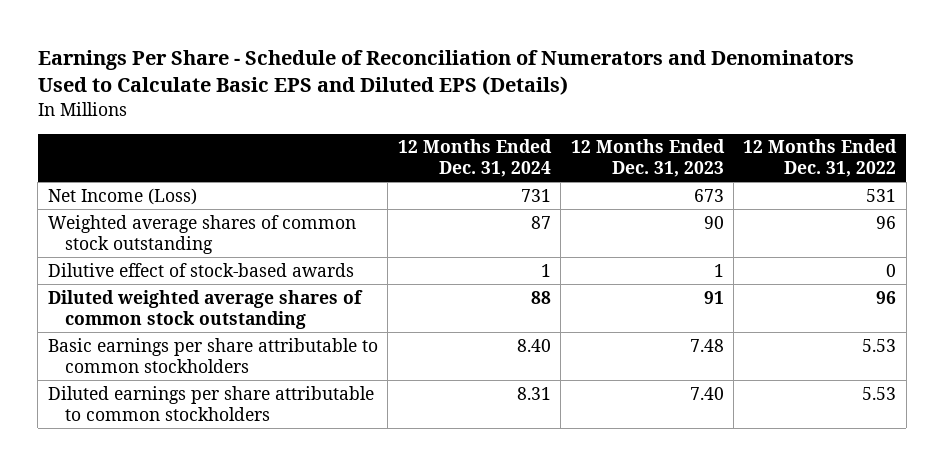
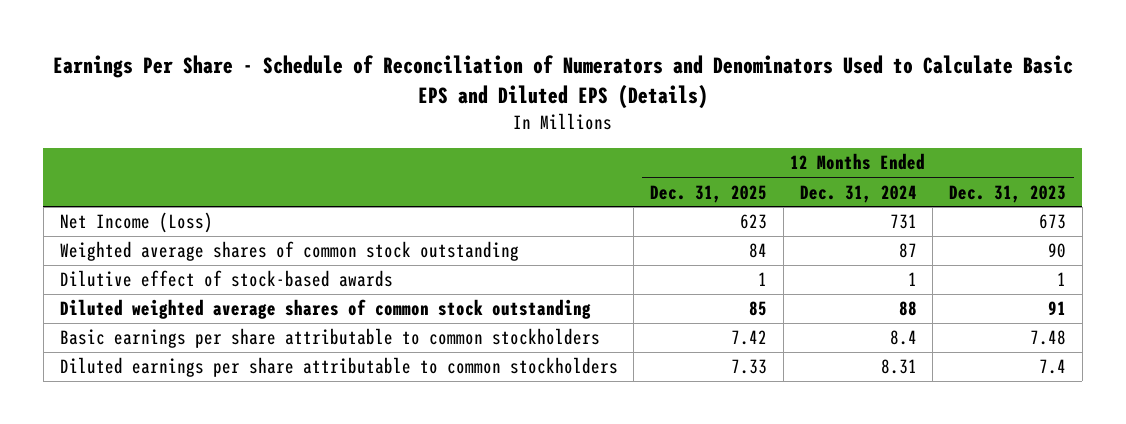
[743,139,898,178] 12 Months Ended Dec. 31, 2022 -> none
none -> [650,184,768,203] Dec. 31, 2025
[516,338,551,352] 8.40 -> [889,330,917,346] 8.4
[689,386,724,400] 7.40 -> [1039,359,1067,375] 7.4

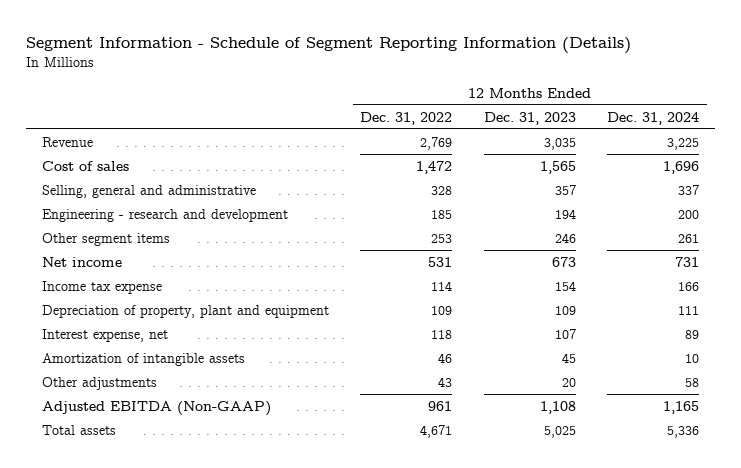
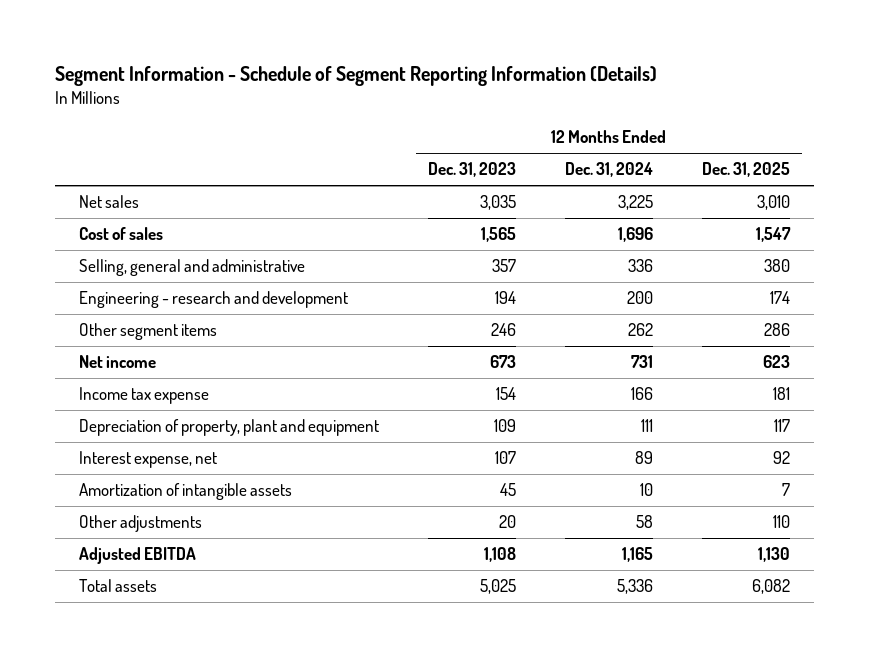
[360,111,453,125] Dec. 31, 2022 -> none
none -> [701,162,790,178] Dec. 31, 2025
[41,136,93,147] Revenue -> [79,195,140,209] Net sales
[678,184,700,195] 337 -> [627,259,653,273] 336
[678,233,700,243] 261 -> [627,323,653,337] 262
[41,400,271,416] Adjusted EBITDA (Non-GAAP) -> [79,547,197,565] Adjusted EBITDA

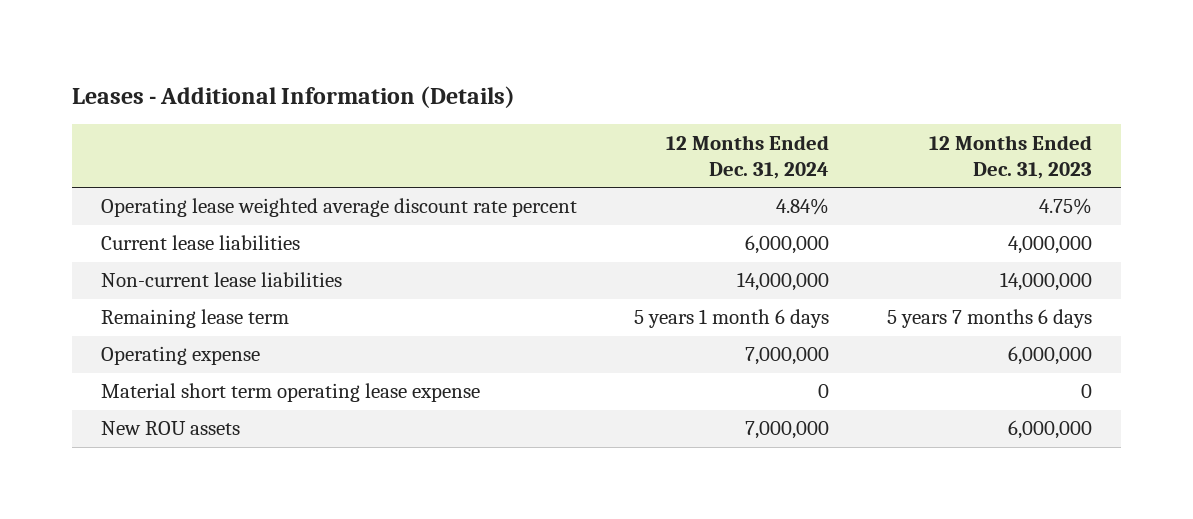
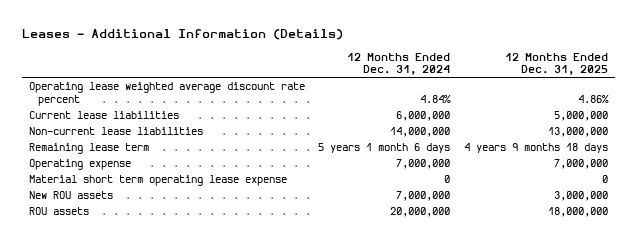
[928,134,1092,180] 12 Months Ended Dec. 31, 2023 -> none
none -> [504,52,608,76] 12 Months Ended Dec. 31, 2025
none -> [28,207,89,216] ROU assets

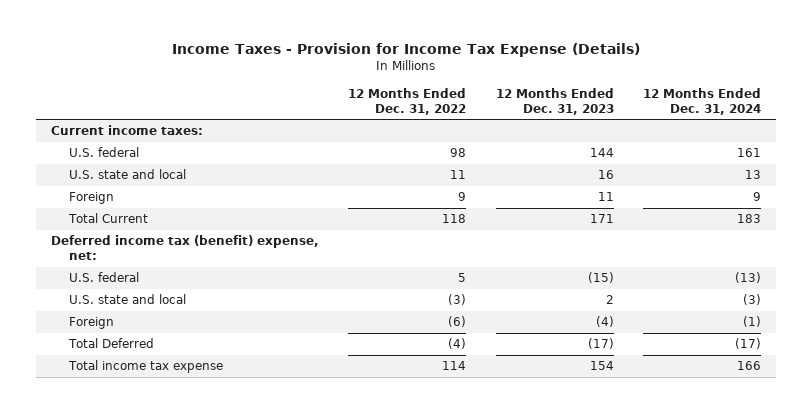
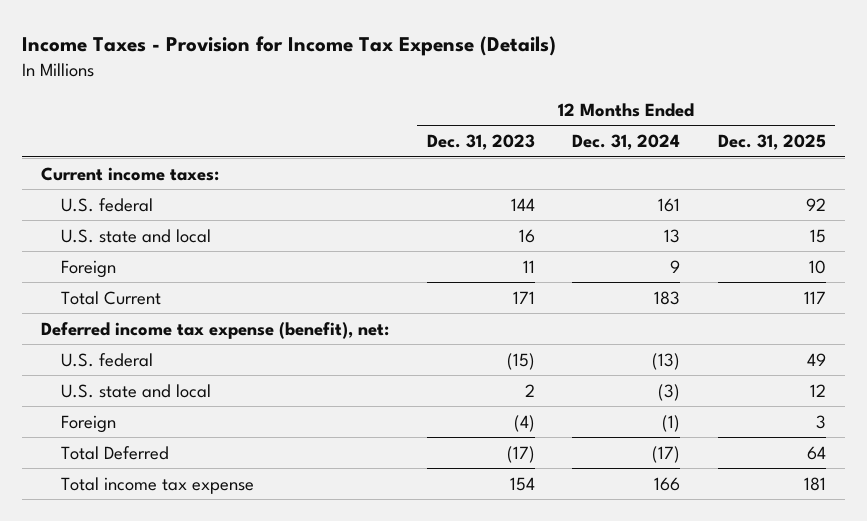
[348,87,467,115] 12 Months Ended Dec. 31, 2022 -> none
none -> [717,134,826,151] Dec. 31, 2025
[50,235,319,261] Deferred income tax (benefit) expense, net: -> [41,321,390,339] Deferred income tax expense (benefit), net:

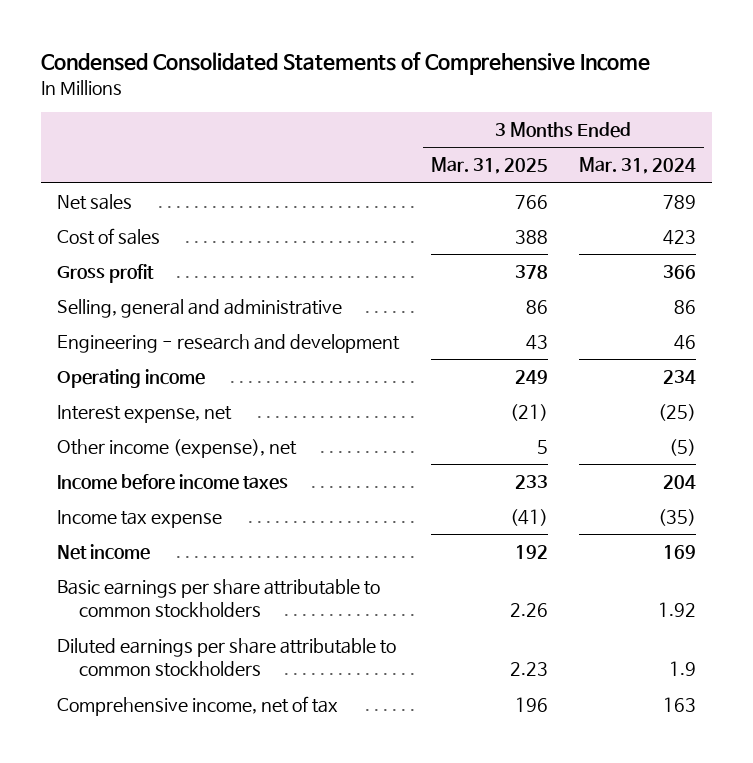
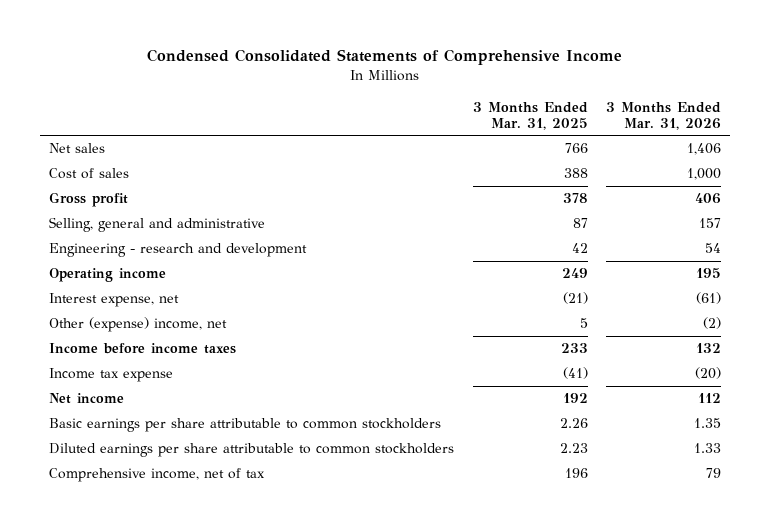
[579,157,697,175] Mar. 31, 2024 -> none
none -> [606,101,722,130] 3 Months Ended Mar. 31, 2026
[525,300,548,315] 86 -> [572,218,588,229] 87
[525,335,548,351] 43 -> [571,243,588,254] 42
[56,439,297,459] Other income (expense), net -> [48,317,227,333] Other (expense) income, net

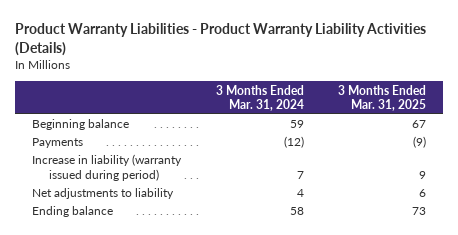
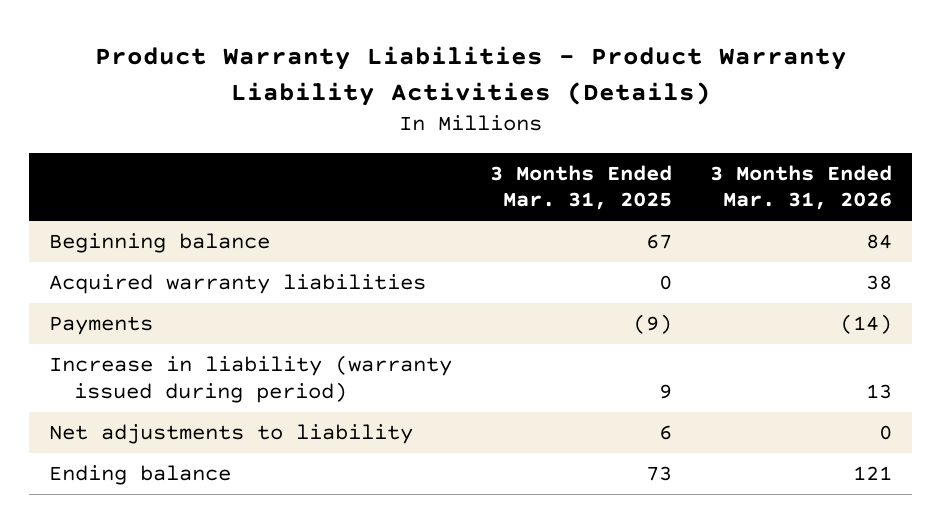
[215,84,304,112] 3 Months Ended Mar. 31, 2024 -> none
none -> [710,164,893,211] 3 Months Ended Mar. 31, 2026
none -> [48,274,426,295] Acquired warranty liabilities

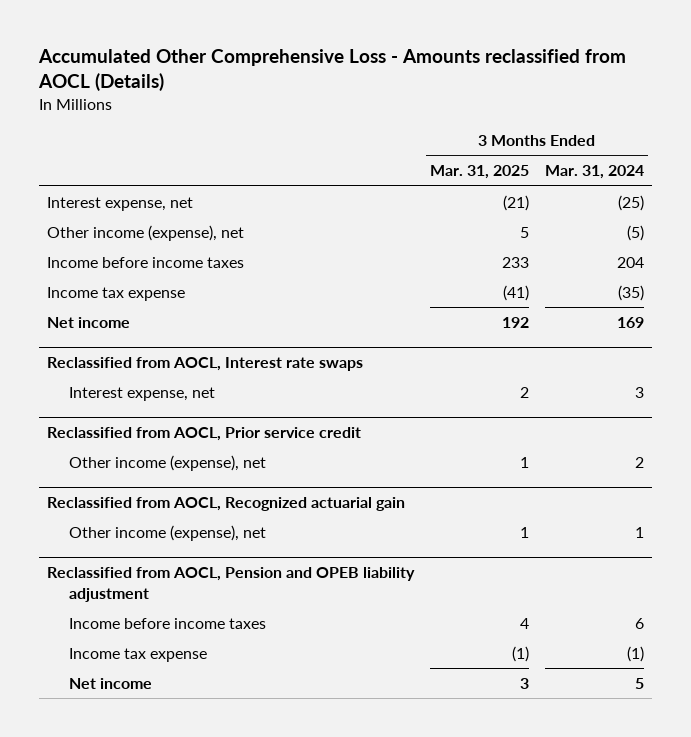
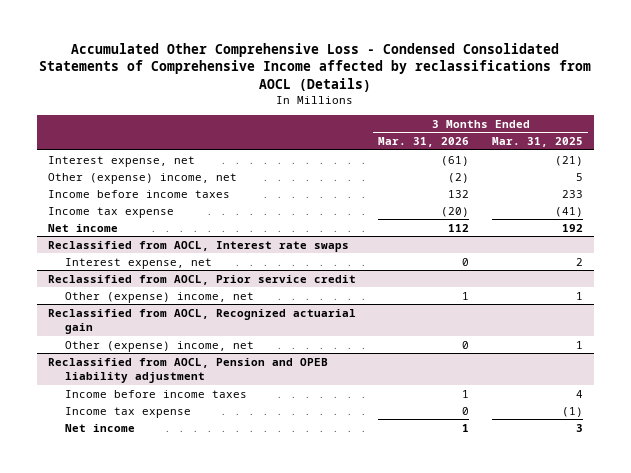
[37,49,626,92] Accumulated Other Comprehensive Loss - Amounts reclassified from AOCL (Details) -> [39,43,592,92] Accumulated Other Comprehensive Loss - Condensed Consolidated Statements of Comprehensive Income affected by reclassifications from AOCL (Details)
[544,165,644,180] Mar. 31, 2024 -> none
none -> [378,137,470,148] Mar. 31, 2026
[46,224,244,241] Other income (expense), net -> [48,172,238,184] Other (expense) income, net
[68,454,266,471] Other income (expense), net -> [65,291,255,303] Other (expense) income, net
[68,524,266,541] Other income (expense), net -> [65,340,255,352] Other (expense) income, net

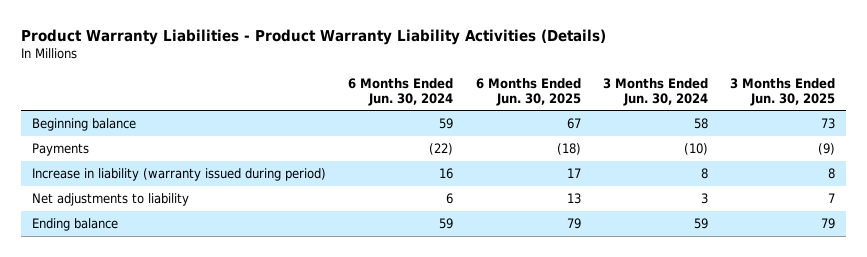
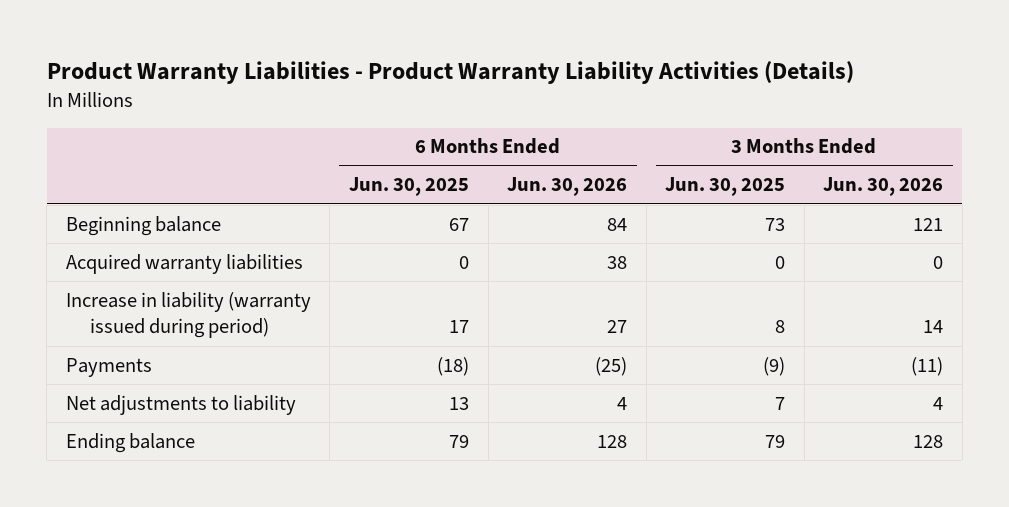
[348,77,454,106] 6 Months Ended Jun. 30, 2024 -> none
[602,77,708,106] 3 Months Ended Jun. 30, 2024 -> none
none -> [507,177,628,197] Jun. 30, 2026
none -> [823,177,944,197] Jun. 30, 2026
none -> [65,253,303,274] Acquired warranty liabilities
[32,143,90,157] Payments -> [65,357,152,377] Payments

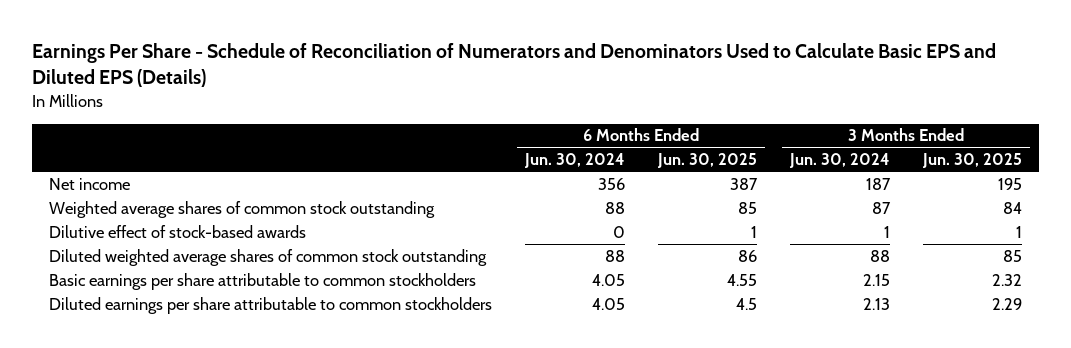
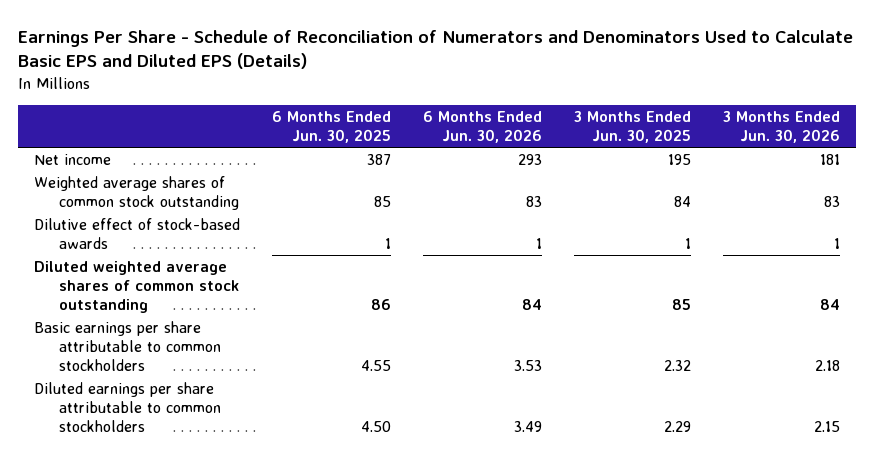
[523,153,625,169] Jun. 30, 2024 -> none
[789,153,891,169] Jun. 30, 2024 -> none
none -> [422,110,542,144] 6 Months Ended Jun. 30, 2026
none -> [722,110,840,144] 3 Months Ended Jun. 30, 2026
[735,297,757,310] 4.5 -> [360,421,391,433] 4.50

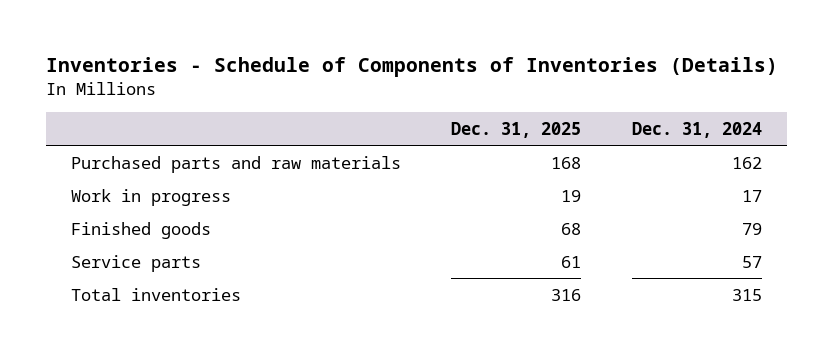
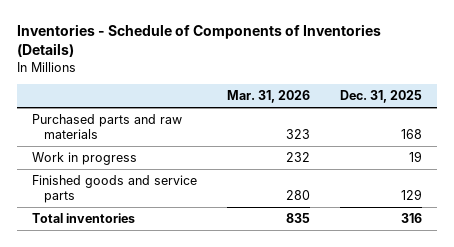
[631,121,762,138] Dec. 31, 2024 -> none
none -> [226,90,310,104] Mar. 31, 2026
[70,221,211,239] Finished goods -> none
[70,254,201,272] Service parts -> none
none -> [31,174,197,204] Finished goods and service parts

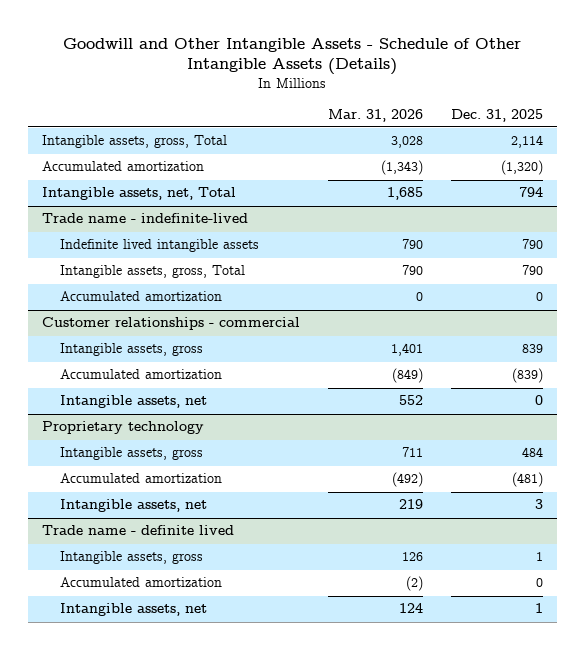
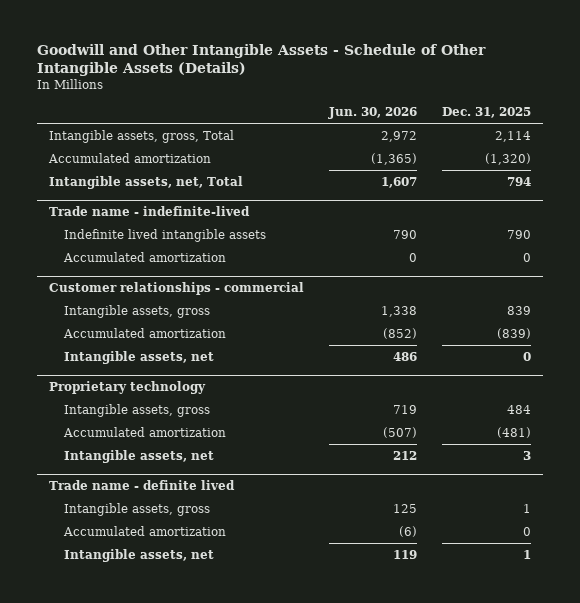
[327,108,423,122] Mar. 31, 2026 -> none
none -> [327,107,417,120] Jun. 30, 2026
[59,265,245,279] Intangible assets, gross, Total -> none

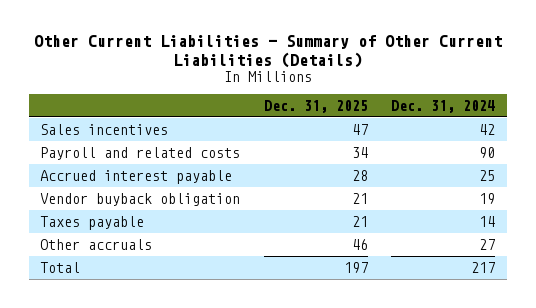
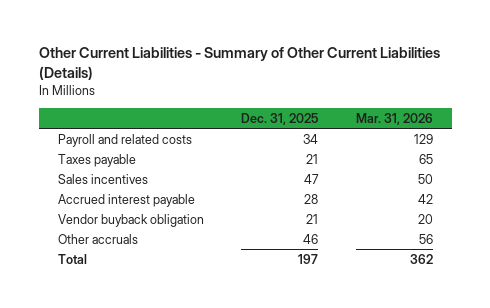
[391,99,496,113] Dec. 31, 2024 -> none
none -> [355,112,433,125] Mar. 31, 2026
[40,216,145,231] Taxes payable -> [57,153,136,167] Taxes payable
[40,124,169,136] Sales incentives -> [57,173,148,184] Sales incentives

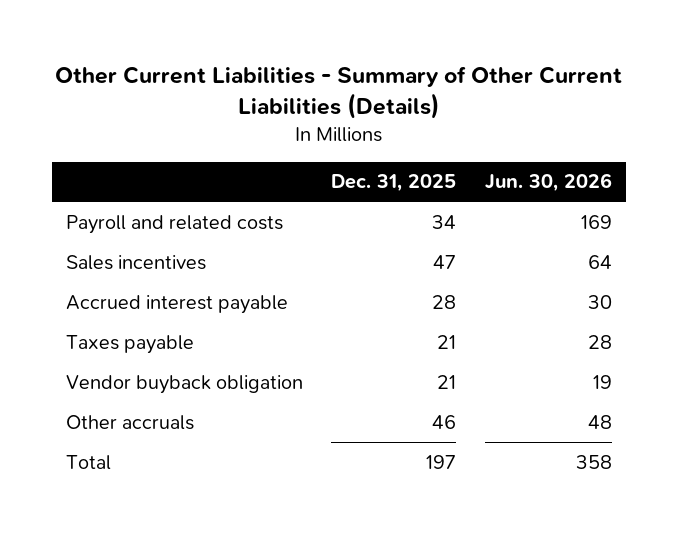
[355,112,433,125] Mar. 31, 2026 -> none
none -> [484,173,612,193] Jun. 30, 2026
[57,153,136,167] Taxes payable -> [66,334,195,354] Taxes payable

